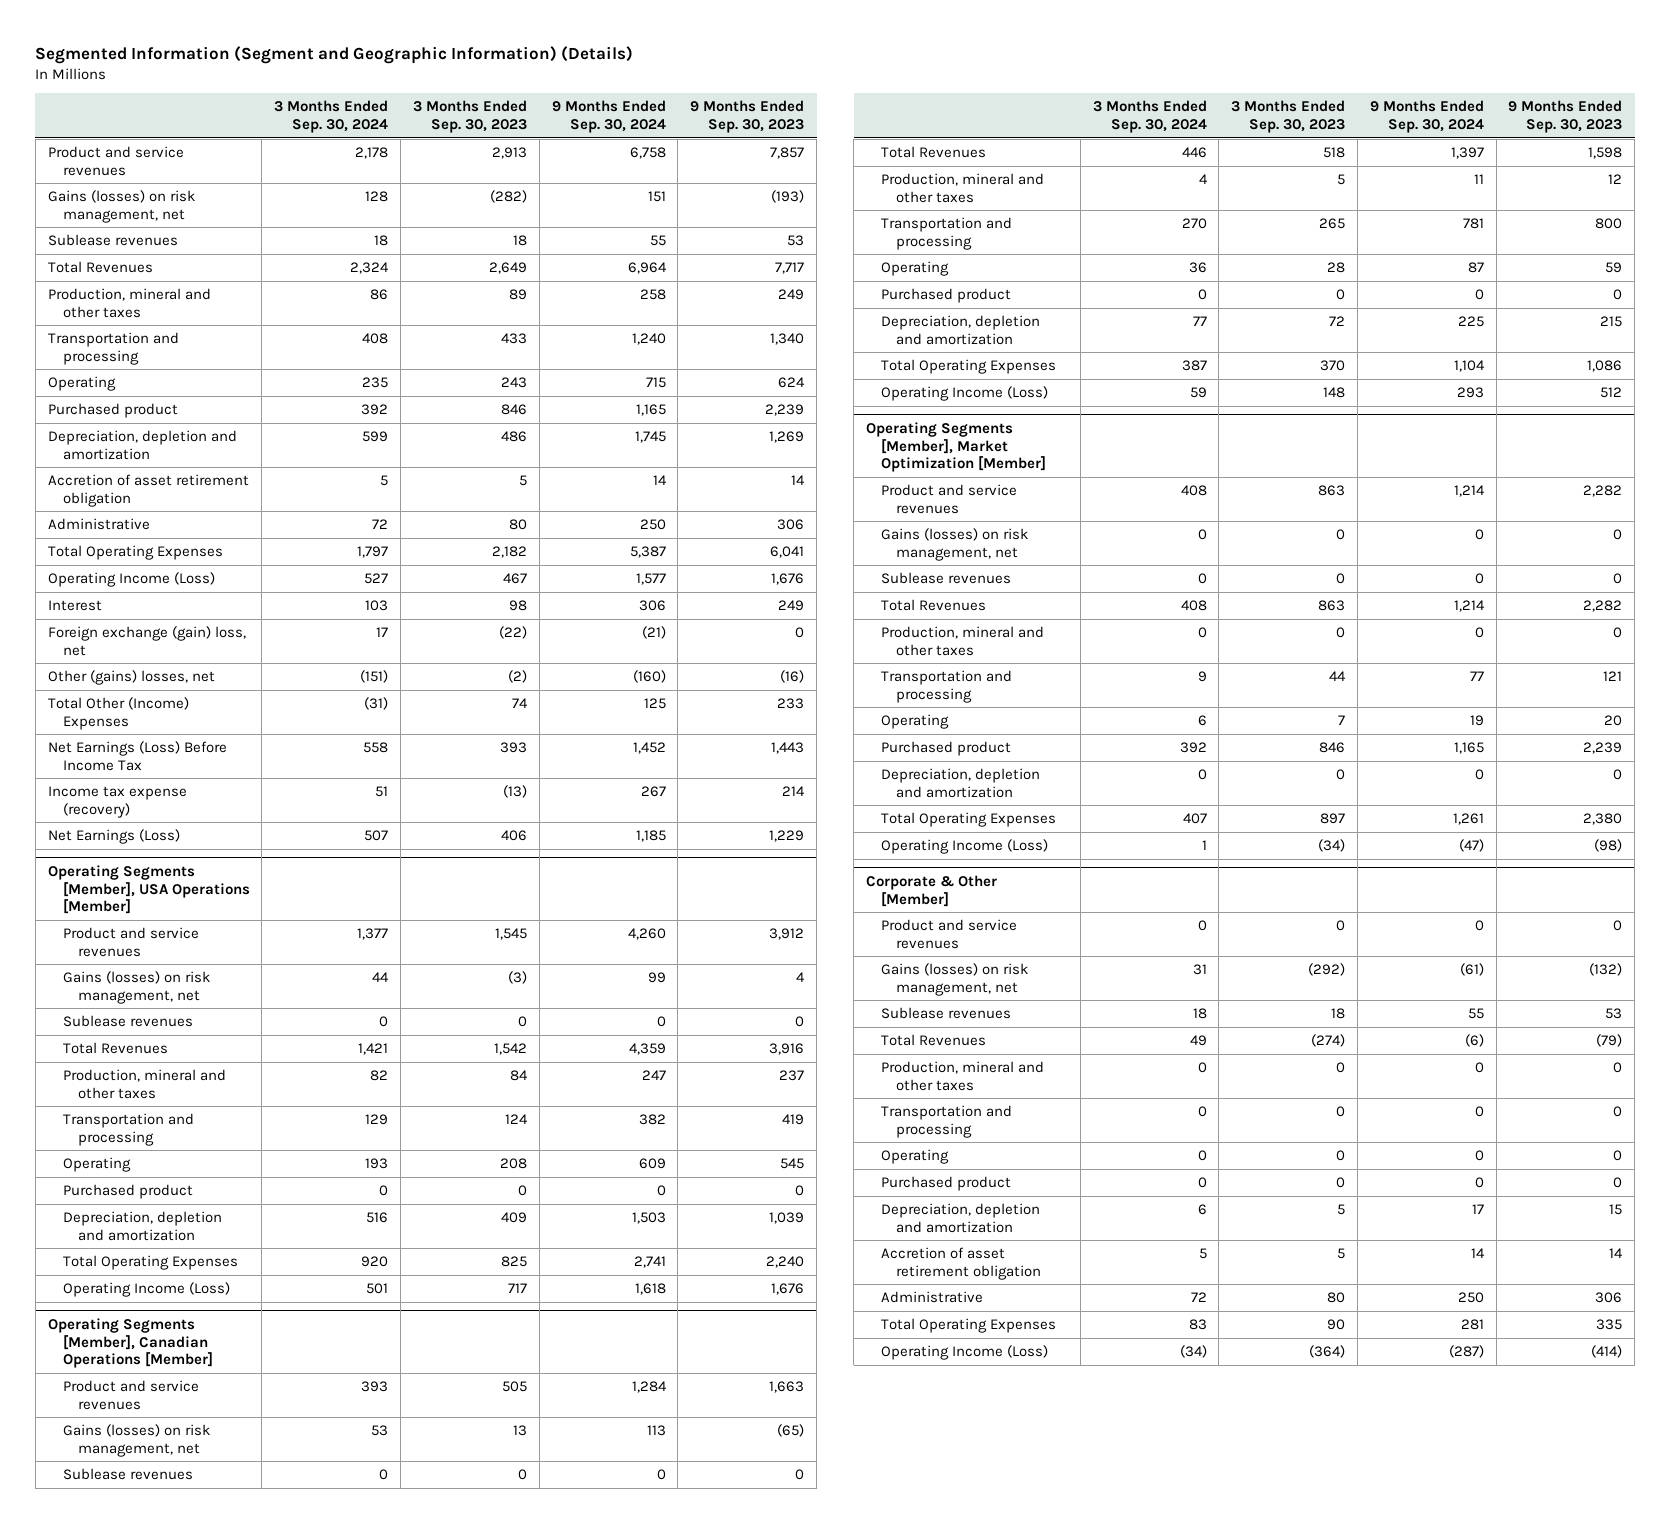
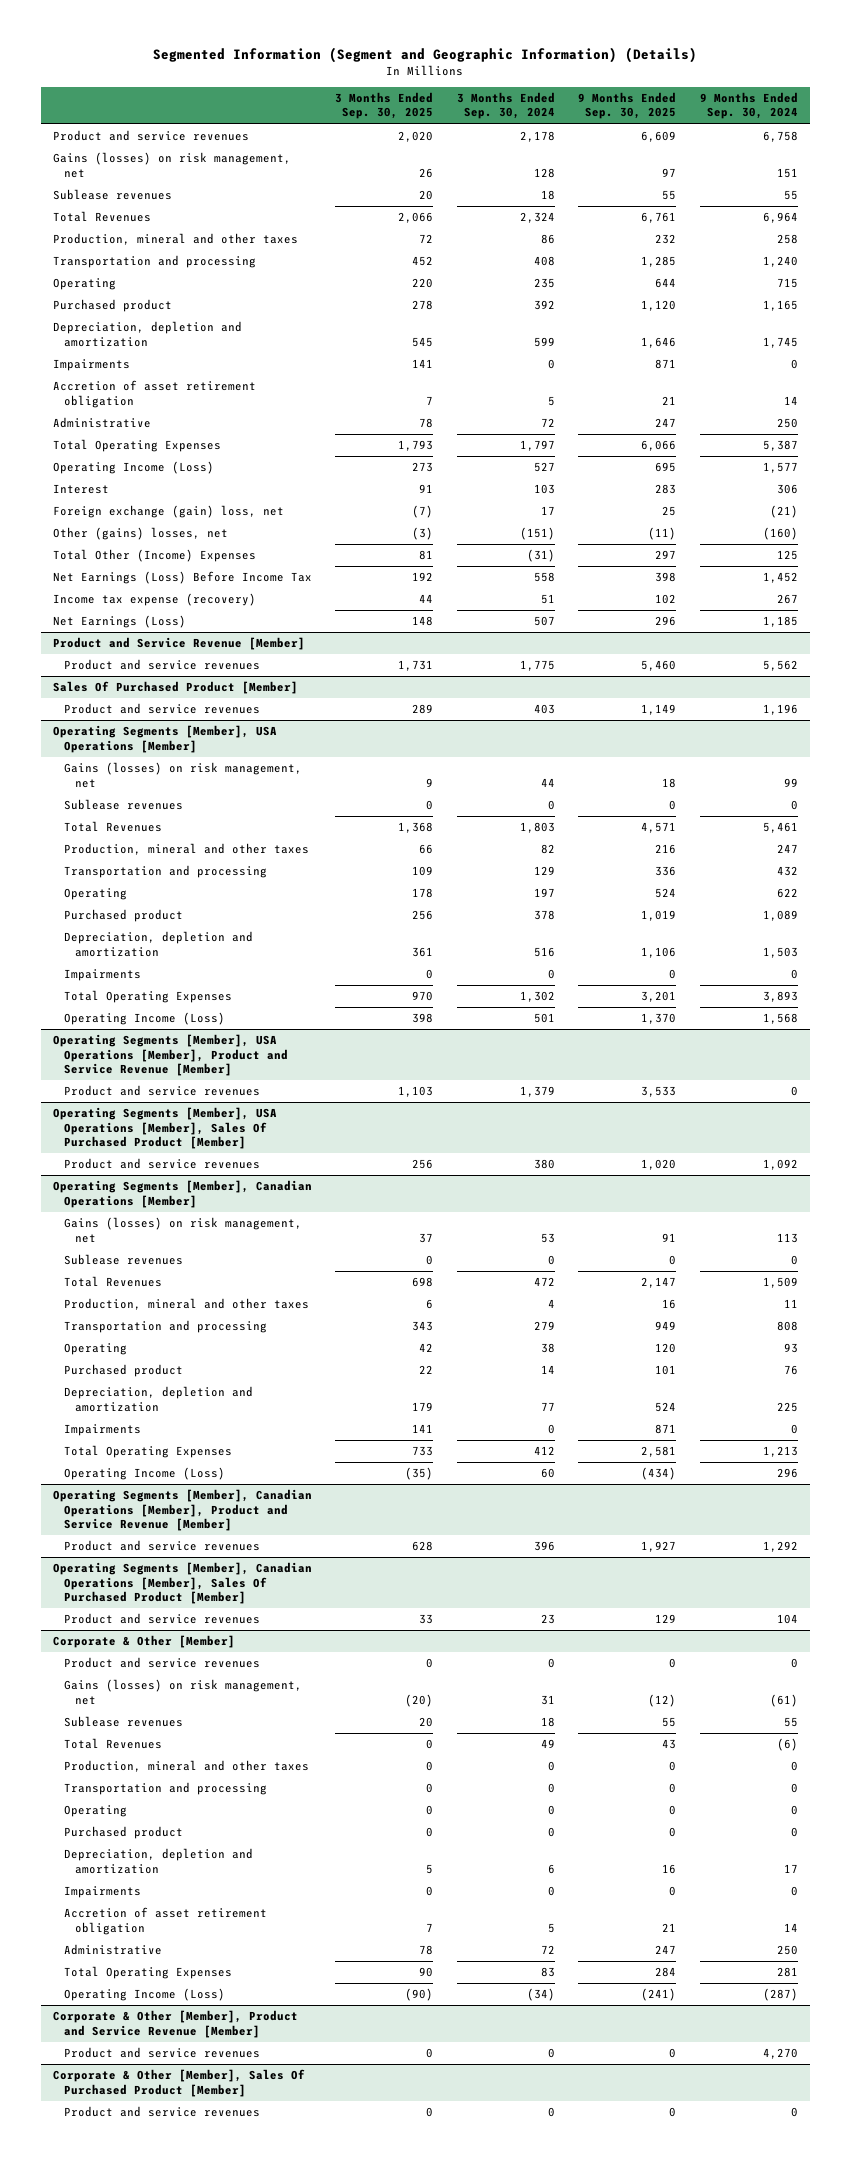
[412,100,527,134] 3 Months Ended Sep. 30, 2023 -> none
[690,100,805,134] 9 Months Ended Sep. 30, 2023 -> none
none -> [335,91,434,120] 3 Months Ended Sep. 30, 2025
none -> [578,91,677,120] 9 Months Ended Sep. 30, 2025
none -> [52,359,130,372] Impairments
none -> [52,637,305,651] Product and Service Revenue [Member]
none -> [63,659,260,671] Product and service revenues
none -> [52,681,298,695] Sales Of Purchased Product [Member]
none -> [63,703,260,715] Product and service revenues
[62,927,199,957] Product and service revenues -> none
[358,1043,389,1056] 1,421 -> [519,822,555,834] 1,803
[628,1043,666,1056] 4,359 -> [762,822,798,834] 5,461
[638,1114,666,1126] 382 -> [776,866,798,877] 432
[365,1158,389,1170] 193 -> [533,888,555,898] 197
[638,1158,666,1170] 609 -> [776,888,798,899] 622
[379,1185,389,1197] 0 -> [533,910,555,921] 378
[656,1185,666,1197] 0 -> [762,910,798,922] 1,089
none -> [63,969,141,982] Impairments
[361,1256,389,1268] 920 -> [519,991,555,1003] 1,302
[633,1256,666,1269] 2,741 -> [762,991,798,1003] 3,893
[634,1283,666,1296] 1,618 -> [762,1013,798,1025] 1,568
none -> [52,1034,288,1077] Operating Segments [Member], USA Operations [Member], Product and Service Revenue [Member]
none -> [63,1085,260,1097] Product and service revenues
none -> [52,1107,277,1150] Operating Segments [Member], USA Operations [Member], Sales Of Purchased Product [Member]
none -> [63,1158,260,1170] Product and service revenues
[62,1380,199,1410] Product and service revenues -> none
[1181,147,1207,159] 446 -> [533,1277,555,1287] 472
[1450,147,1484,160] 1,397 -> [762,1277,798,1289] 1,509
[1181,218,1207,230] 270 -> [533,1321,555,1331] 279
[1462,218,1484,230] 781 -> [776,1321,798,1332] 808
[1188,262,1207,274] 36 -> [540,1343,555,1354] 38
[1467,262,1484,274] 87 -> [783,1343,798,1354] 93
[1197,289,1207,301] 0 -> [540,1365,555,1375] 14
[1474,289,1484,301] 0 -> [783,1365,798,1376] 76
[866,421,1046,473] Operating Segments [Member], Market Optimization [Member] -> none
[880,528,1028,561] Gains (losses) on risk management, net -> none
[880,572,1011,585] Sublease revenues -> none
[880,599,986,612] Total Revenues -> none
[880,626,1044,656] Production, mineral and other taxes -> none
[880,670,1012,703] Transportation and processing -> none
[880,714,949,730] Operating -> none
[880,741,1011,757] Purchased product -> none
[880,768,1040,798] Depreciation, depletion and amortization -> none
[880,812,1056,828] Total Operating Expenses -> none
[880,839,1048,855] Operating Income (Loss) -> none
none -> [63,1424,141,1437] Impairments
[1181,360,1207,372] 387 -> [533,1446,555,1456] 412
[1453,360,1485,373] 1,104 -> [762,1446,798,1458] 1,213
[1189,387,1207,399] 59 -> [540,1468,555,1479] 60
[1456,387,1484,399] 293 -> [776,1468,798,1479] 296
none -> [52,1489,312,1532] Operating Segments [Member], Canadian Operations [Member], Product and Service Revenue [Member]
[1180,485,1207,497] 408 -> [533,1541,555,1552] 396
[1453,485,1485,498] 1,214 -> [762,1541,798,1553] 1,292
none -> [52,1562,312,1605] Operating Segments [Member], Canadian Operations [Member], Sales Of Purchased Product [Member]
none -> [63,1613,260,1625] Product and service revenues
none -> [63,1886,141,1899] Impairments
none -> [52,2010,298,2038] Corporate & Other [Member], Product and Service Revenue [Member]
none -> [63,2047,260,2059] Product and service revenues
none -> [52,2069,305,2097] Corporate & Other [Member], Sales Of Purchased Product [Member]
none -> [63,2106,260,2118] Product and service revenues

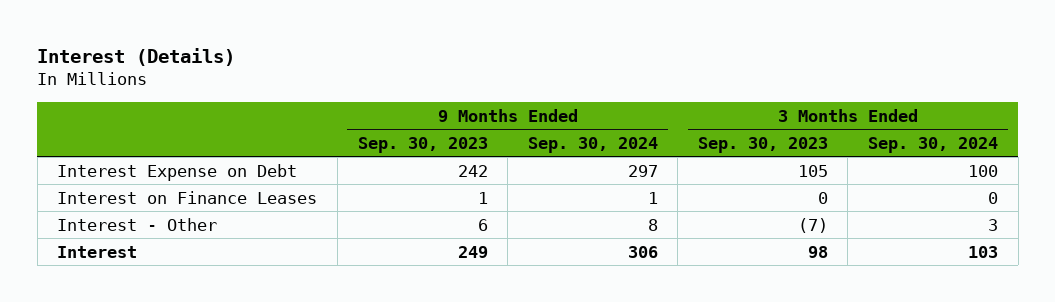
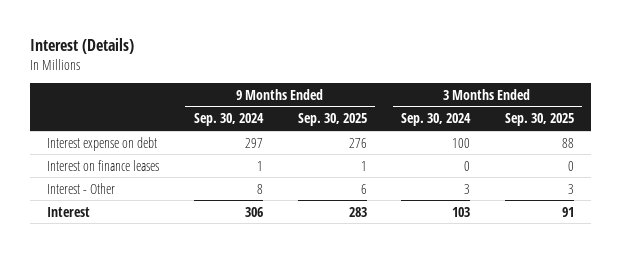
[357,136,488,153] Sep. 30, 2023 -> none
[697,136,828,153] Sep. 30, 2023 -> none
none -> [297,113,367,127] Sep. 30, 2025
none -> [504,113,574,127] Sep. 30, 2025
[57,163,298,181] Interest Expense on Debt -> [47,136,158,151] Interest expense on debt
[57,190,318,204] Interest on Finance Leases -> [47,159,160,171] Interest on finance leases

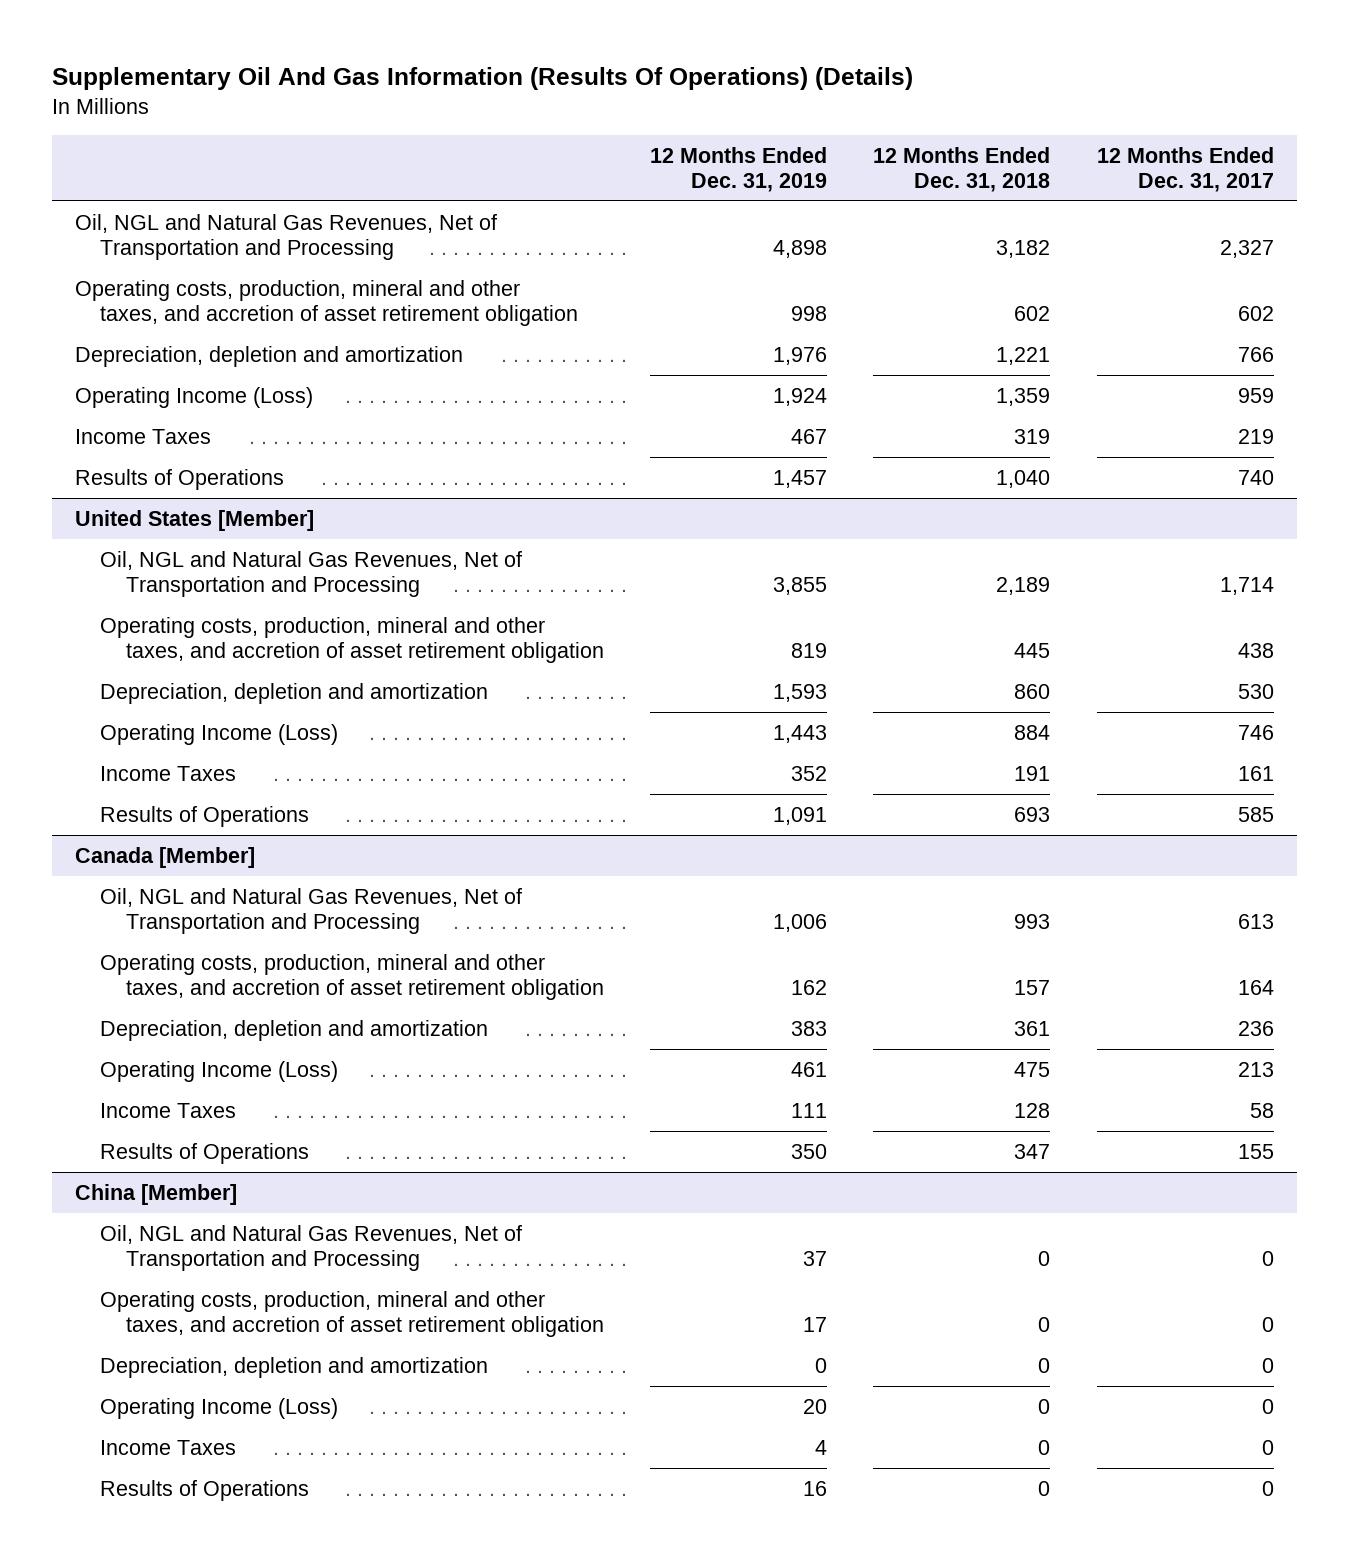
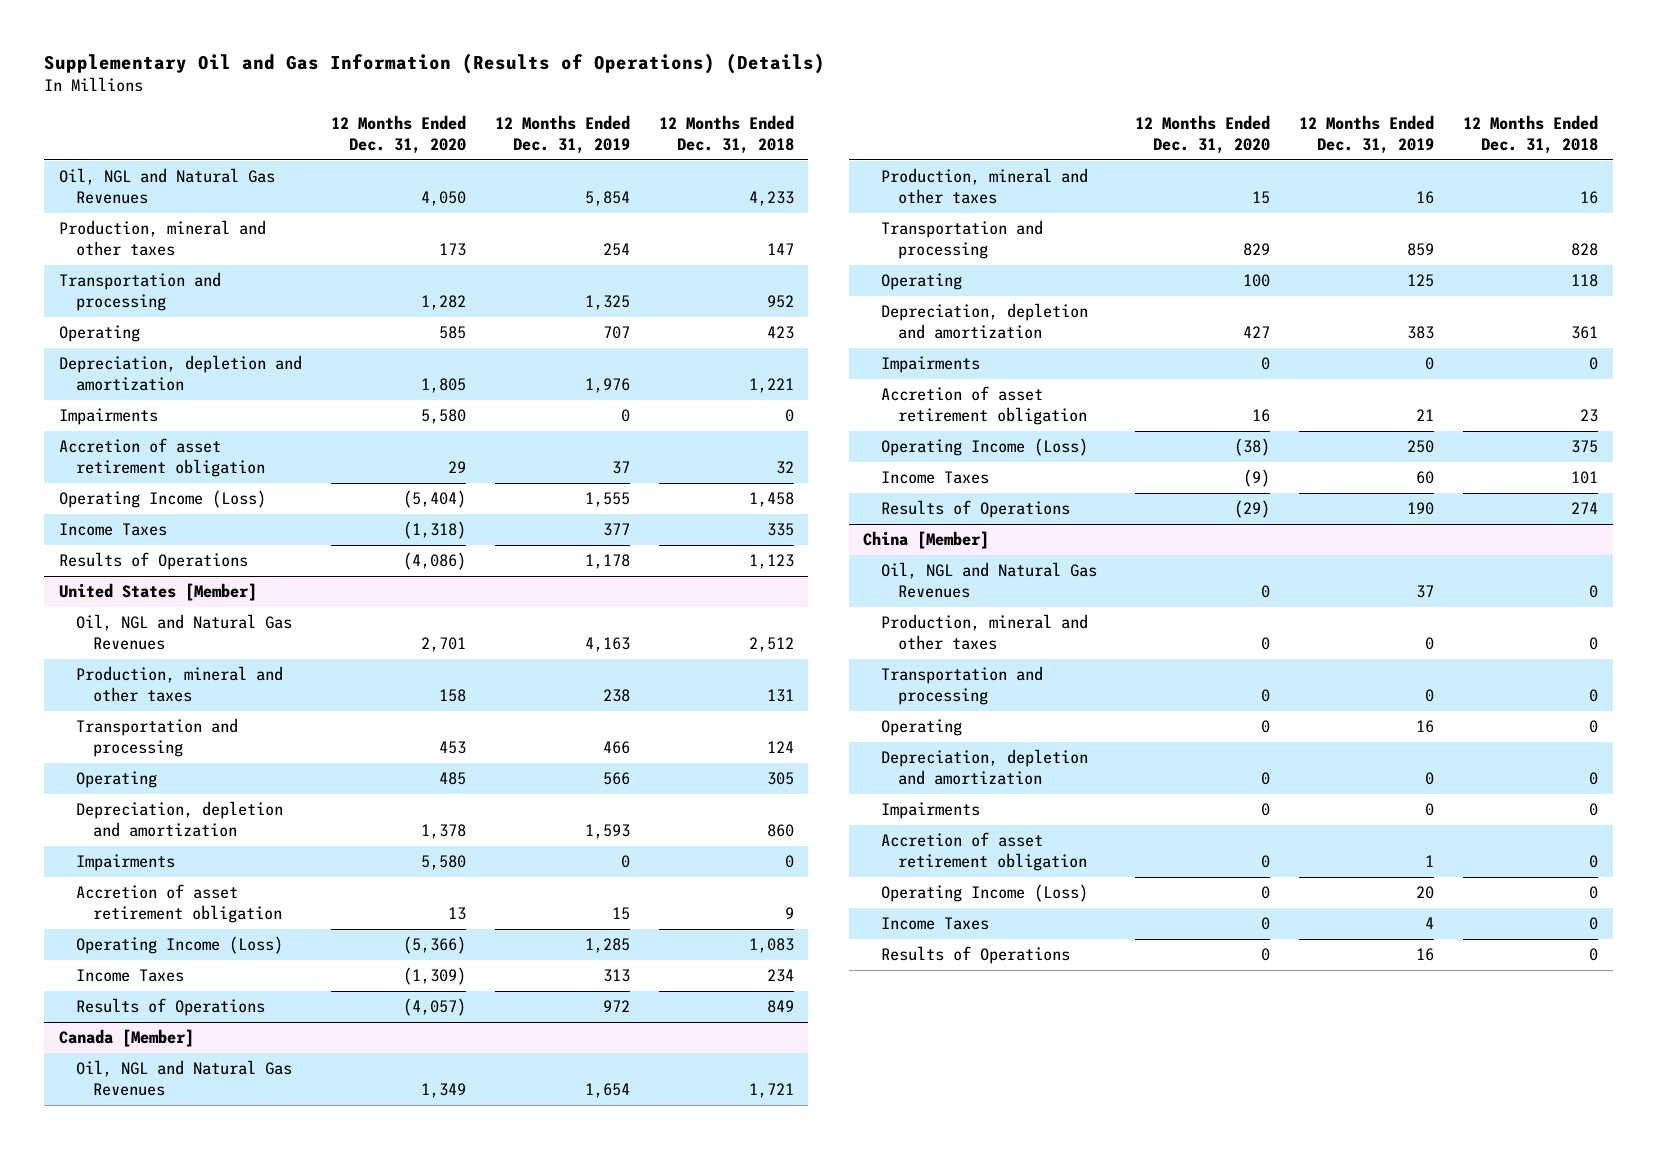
[51,66,913,90] Supplementary Oil And Gas Information (Results Of Operations) (Details) -> [44,53,826,75] Supplementary Oil and Gas Information (Results of Operations) (Details)
[1096,146,1274,192] 12 Months Ended Dec. 31, 2017 -> none
none -> [330,114,466,154] 12 Months Ended Dec. 31, 2020
[74,279,579,326] Operating costs, production, mineral and other taxes, and accretion of asset retirement obligation -> none
[74,213,497,260] Oil, NGL and Natural Gas Revenues, Net of Transportation and Processing -> [58,168,275,205] Oil, NGL and Natural Gas Revenues
[773,239,828,258] 4,898 -> [584,191,630,207] 5,854
[996,239,1051,258] 3,182 -> [748,191,794,207] 4,233
none -> [58,220,266,257] Production, mineral and other taxes
none -> [58,272,221,312] Transportation and processing
none -> [58,325,140,343] Operating
none -> [58,408,158,426] Impairments
none -> [58,438,265,478] Accretion of asset retirement obligation
[773,387,828,406] 1,924 -> [584,492,630,508] 1,555
[996,387,1051,406] 1,359 -> [748,492,794,508] 1,458
[791,428,828,444] 467 -> [602,523,630,537] 377
[1014,428,1051,444] 319 -> [766,523,794,537] 335
[773,469,828,488] 1,457 -> [584,554,630,570] 1,178
[996,469,1051,488] 1,040 -> [748,554,794,570] 1,123
[100,616,604,663] Operating costs, production, mineral and other taxes, and accretion of asset retirement obligation -> none
[100,550,523,597] Oil, NGL and Natural Gas Revenues, Net of Transportation and Processing -> [75,614,292,651] Oil, NGL and Natural Gas Revenues
[773,576,828,595] 3,855 -> [584,637,630,653] 4,163
[996,576,1051,595] 2,189 -> [748,637,794,653] 2,512
none -> [75,666,283,703] Production, mineral and other taxes
none -> [75,718,238,758] Transportation and processing
none -> [75,771,157,789] Operating
none -> [75,854,175,872] Impairments
none -> [75,884,283,924] Accretion of asset retirement obligation
[773,724,828,743] 1,443 -> [584,938,630,954] 1,285
[1014,724,1051,740] 884 -> [748,938,794,954] 1,083
[791,765,828,781] 352 -> [602,969,630,983] 313
[1014,765,1051,781] 191 -> [766,969,794,983] 234
[773,806,828,825] 1,091 -> [602,1000,630,1013] 972
[1014,806,1051,822] 693 -> [766,1000,794,1014] 849
[100,953,604,1000] Operating costs, production, mineral and other taxes, and accretion of asset retirement obligation -> none
[100,887,523,934] Oil, NGL and Natural Gas Revenues, Net of Transportation and Processing -> [75,1060,292,1097] Oil, NGL and Natural Gas Revenues
[773,913,828,932] 1,006 -> [584,1083,630,1099] 1,654
[1014,913,1051,929] 993 -> [748,1083,794,1099] 1,721
none -> [880,168,1088,205] Production, mineral and other taxes
none -> [880,220,1043,260] Transportation and processing
none -> [880,273,962,291] Operating
none -> [880,356,980,374] Impairments
none -> [880,386,1087,426] Accretion of asset retirement obligation
[791,1061,828,1077] 461 -> [1407,440,1435,454] 250
[1014,1061,1051,1077] 475 -> [1571,440,1599,454] 375
[791,1102,828,1118] 111 -> [1416,471,1435,485] 60
[1014,1102,1051,1118] 128 -> [1571,471,1599,485] 101
[791,1143,828,1159] 350 -> [1407,502,1435,516] 190
[1014,1143,1051,1159] 347 -> [1571,502,1599,515] 274
[100,1290,604,1337] Operating costs, production, mineral and other taxes, and accretion of asset retirement obligation -> none
[100,1224,523,1271] Oil, NGL and Natural Gas Revenues, Net of Transportation and Processing -> [880,562,1097,599] Oil, NGL and Natural Gas Revenues
none -> [880,614,1088,651] Production, mineral and other taxes
none -> [880,666,1043,706] Transportation and processing
none -> [880,719,962,737] Operating
none -> [880,802,980,820] Impairments
none -> [880,832,1087,872] Accretion of asset retirement obligation

